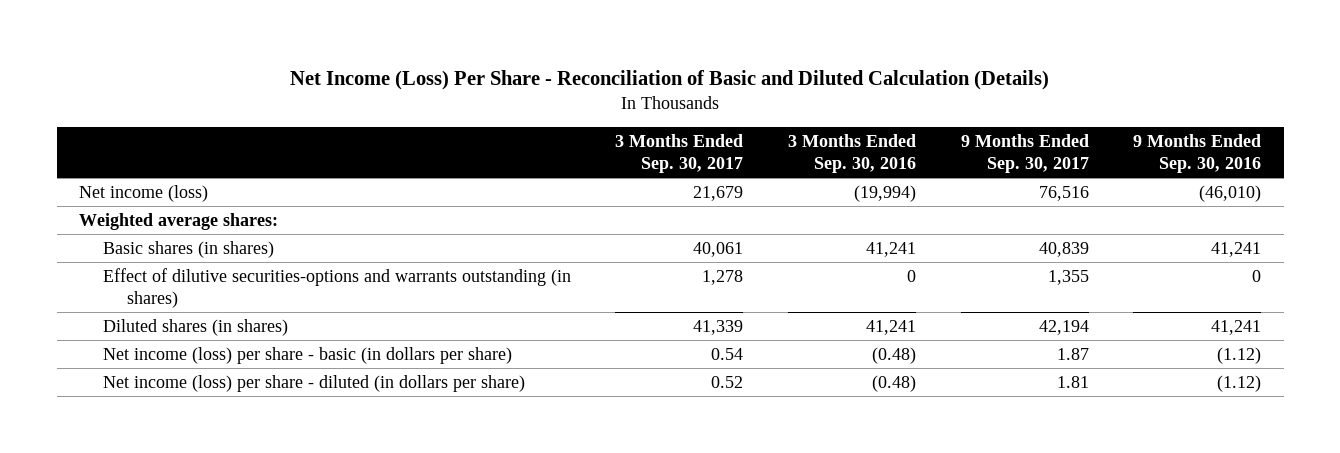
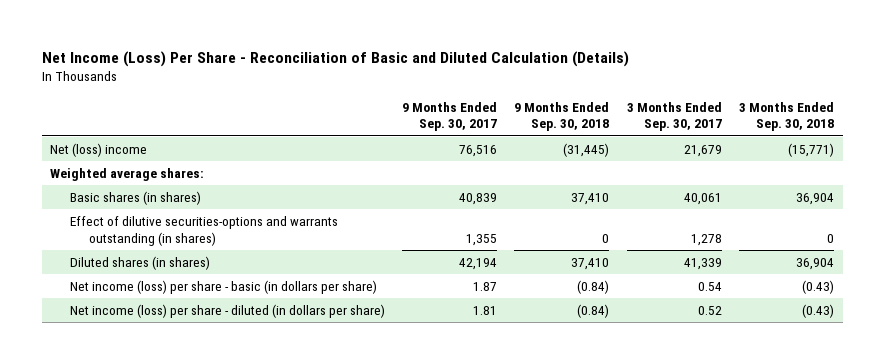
[788,134,917,173] 3 Months Ended Sep. 30, 2016 -> none
[1133,134,1262,173] 9 Months Ended Sep. 30, 2016 -> none
none -> [514,101,610,132] 9 Months Ended Sep. 30, 2018
none -> [738,101,834,132] 3 Months Ended Sep. 30, 2018
[79,184,209,202] Net income (loss) -> [50,142,148,157] Net (loss) income

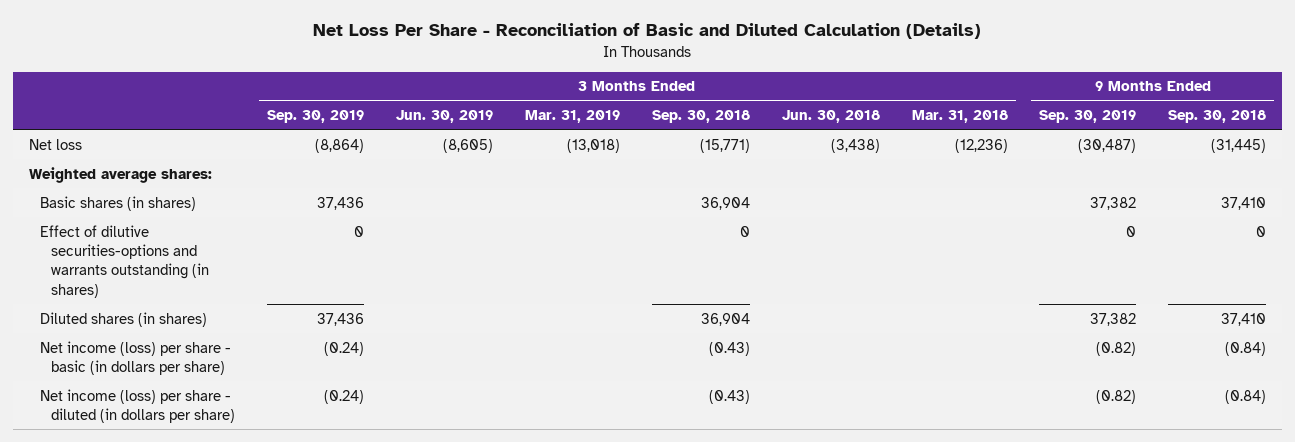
[41,50,629,67] Net Income (Loss) Per Share - Reconciliation of Basic and Diluted Calculation (Details) -> [313,23,982,40] Net Loss Per Share - Reconciliation of Basic and Diluted Calculation (Details)
[402,101,498,132] 9 Months Ended Sep. 30, 2017 -> none
[626,101,722,132] 3 Months Ended Sep. 30, 2017 -> none
none -> [267,110,365,124] Sep. 30, 2019
none -> [396,110,494,124] Jun. 30, 2019
none -> [524,110,620,124] Mar. 31, 2019
none -> [781,110,880,124] Jun. 30, 2018
none -> [911,110,1008,124] Mar. 31, 2018
none -> [1039,110,1137,124] Sep. 30, 2019
[50,142,148,157] Net (loss) income -> [28,138,82,150] Net loss

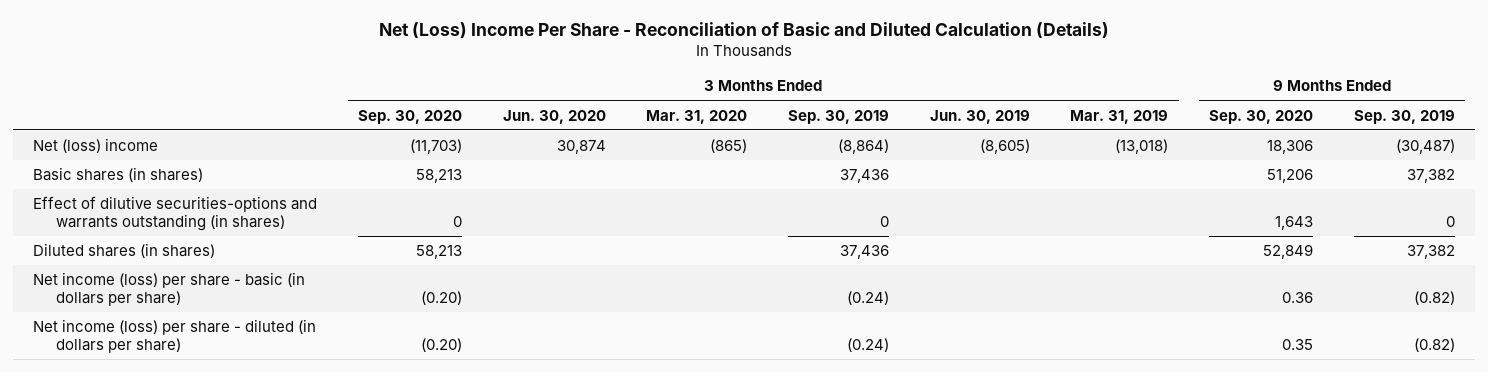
[313,23,982,40] Net Loss Per Share - Reconciliation of Basic and Diluted Calculation (Details) -> [379,22,1110,39] Net (Loss) Income Per Share - Reconciliation of Basic and Diluted Calculation (Details)
[651,110,750,124] Sep. 30, 2018 -> none
[781,110,880,124] Jun. 30, 2018 -> none
[911,110,1008,124] Mar. 31, 2018 -> none
[1168,110,1267,124] Sep. 30, 2018 -> none
none -> [357,109,462,124] Sep. 30, 2020
none -> [502,109,606,124] Jun. 30, 2020
none -> [646,109,748,124] Mar. 31, 2020
none -> [1209,109,1314,124] Sep. 30, 2020
[28,166,212,183] Weighted average shares: -> none
[28,138,82,150] Net loss -> [33,138,159,154] Net (loss) income

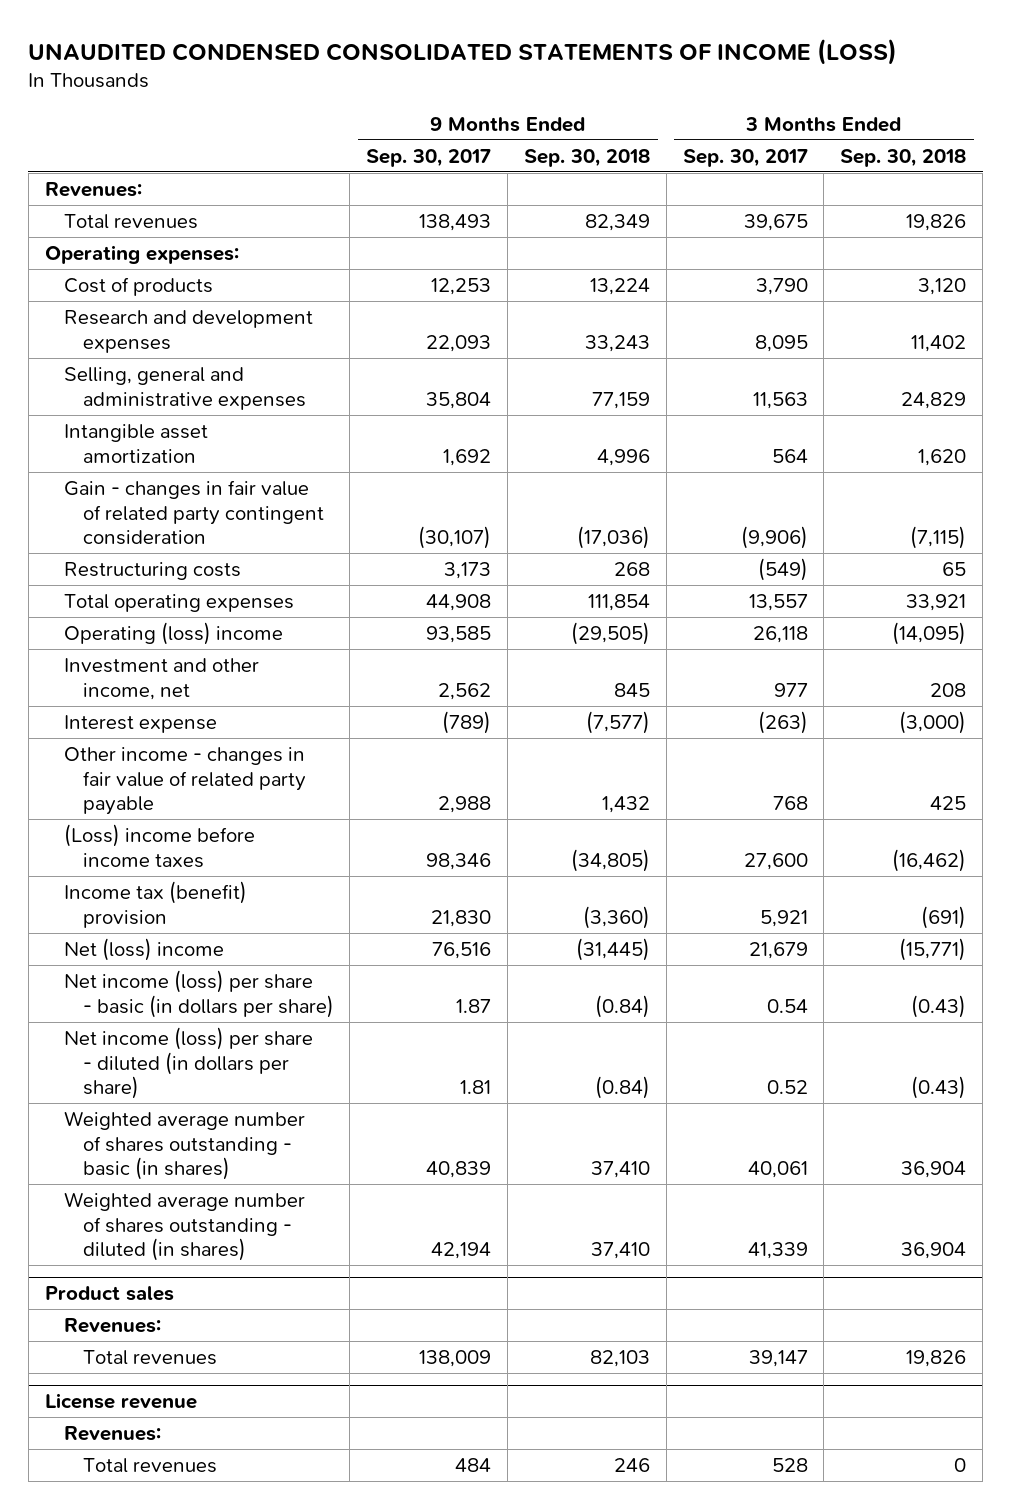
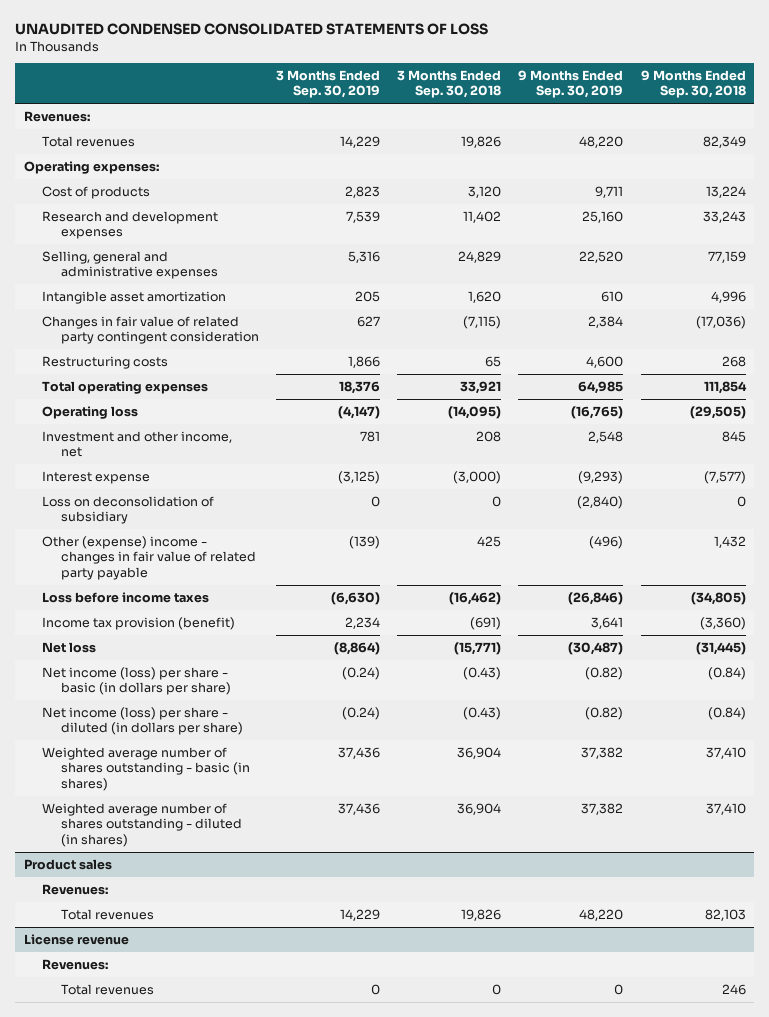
[28,38,898,65] UNAUDITED CONDENSED CONSOLIDATED STATEMENTS OF INCOME (LOSS) -> [15,23,489,36] UNAUDITED CONDENSED CONSOLIDATED STATEMENTS OF LOSS
[366,148,492,167] Sep. 30, 2017 -> none
[682,148,808,167] Sep. 30, 2017 -> none
none -> [275,69,380,99] 3 Months Ended Sep. 30, 2019
none -> [518,69,624,99] 9 Months Ended Sep. 30, 2019
[63,479,324,546] Gain - changes in fair value of related party contingent consideration -> [42,315,259,345] Changes in fair value of related party contingent consideration
[63,621,283,645] Operating (loss) income -> [42,405,139,419] Operating loss
none -> [42,495,215,525] Loss on deconsolidation of subsidiary
[63,746,306,816] Other income - changes in fair value of related party payable -> [42,535,256,581] Other (expense) income - changes in fair value of related party payable
[63,823,255,868] (Loss) income before income taxes -> [42,591,210,603] Loss before income taxes
[63,880,247,928] Income tax (benefit) provision -> [42,616,236,630] Income tax provision (benefit)
[63,937,224,961] Net (loss) income -> [42,641,97,653] Net loss

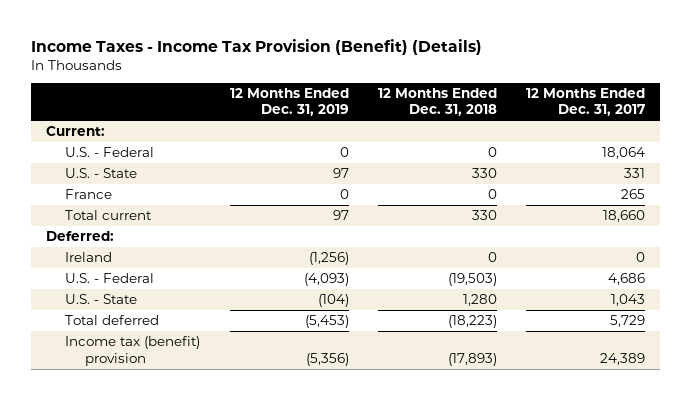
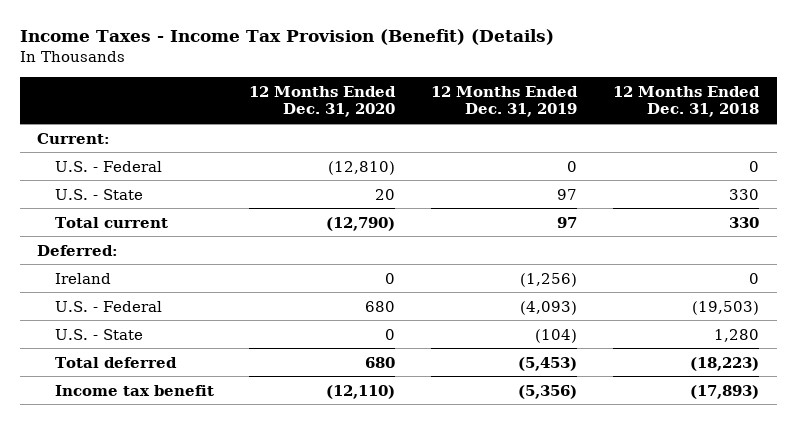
[526,88,646,117] 12 Months Ended Dec. 31, 2017 -> none
none -> [249,85,397,118] 12 Months Ended Dec. 31, 2020
[65,189,113,200] France -> none
[65,336,201,366] Income tax (benefit) provision -> [54,384,214,396] Income tax benefit

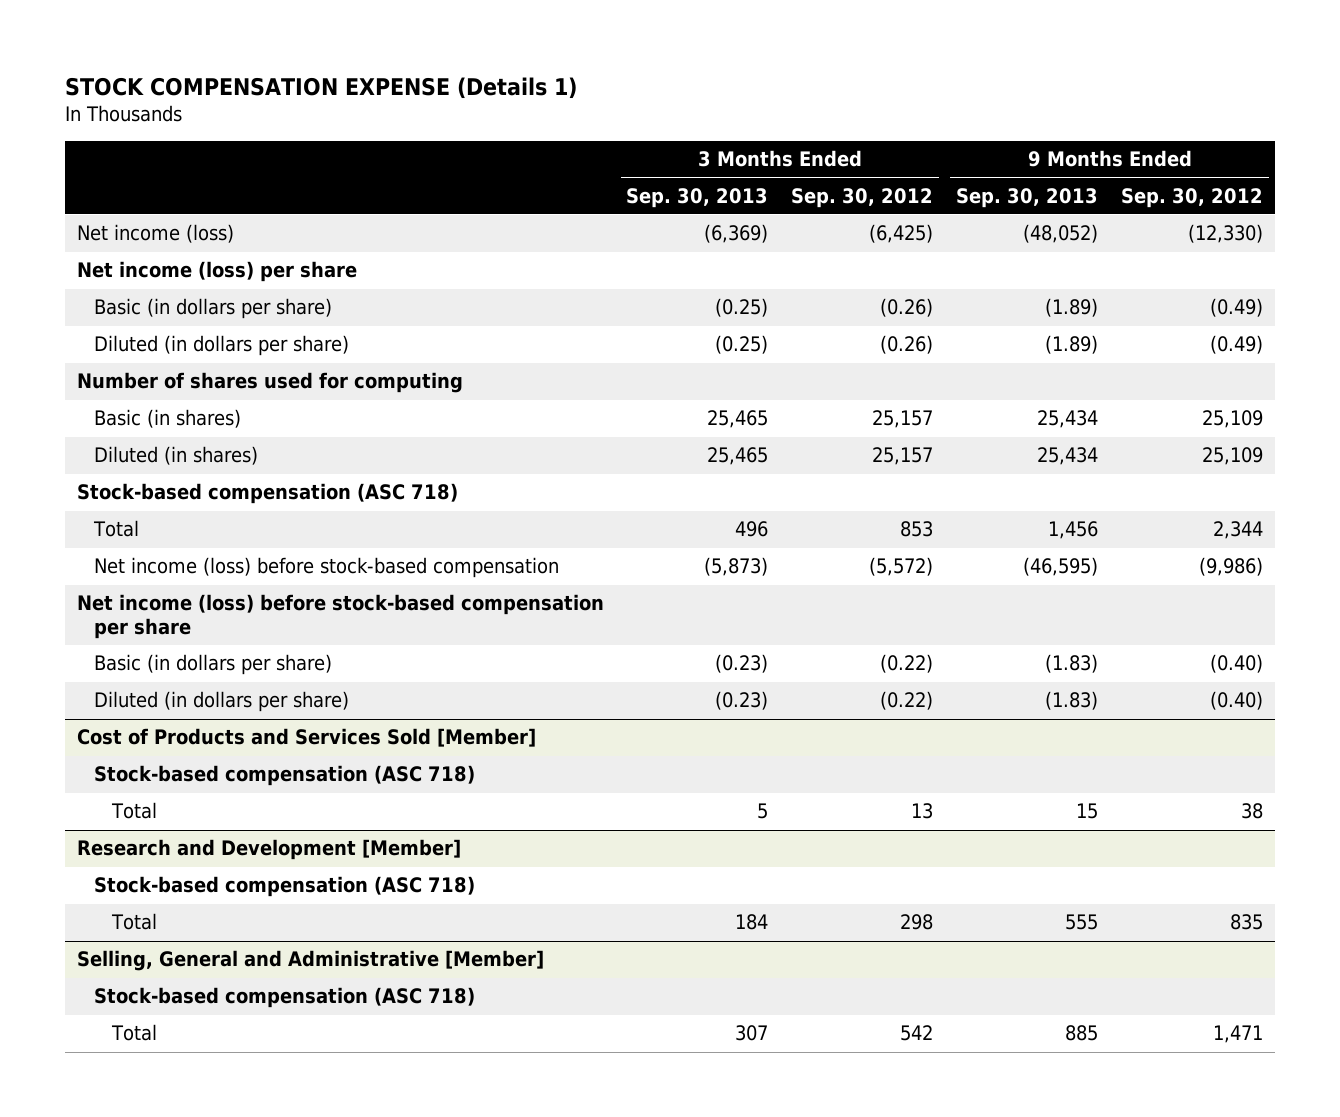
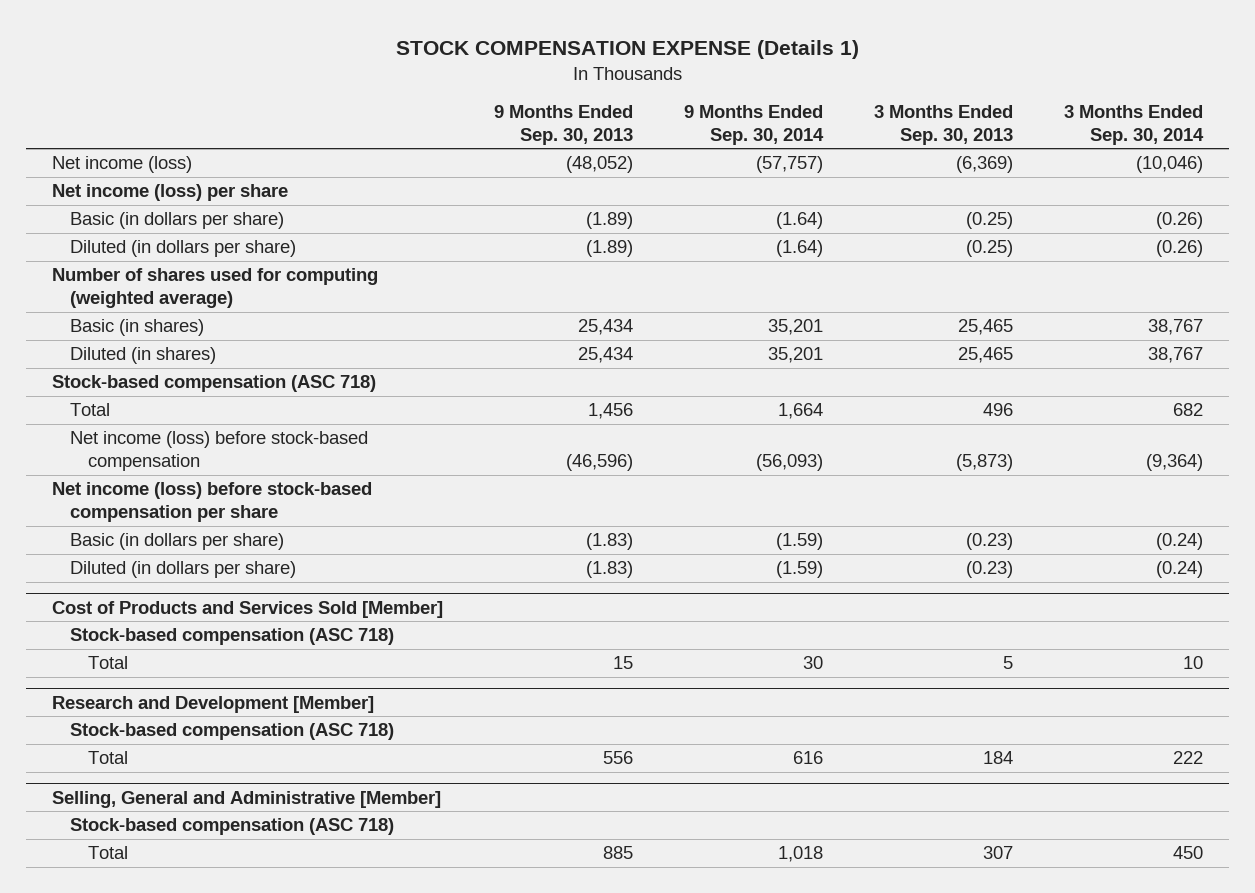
[791,187,934,208] Sep. 30, 2012 -> none
[1121,187,1264,208] Sep. 30, 2012 -> none
none -> [684,105,825,145] 9 Months Ended Sep. 30, 2014
none -> [1064,105,1205,145] 3 Months Ended Sep. 30, 2014
[76,372,463,394] Number of shares used for computing -> [52,268,379,308] Number of shares used for computing (weighted average)
[1023,557,1099,577] (46,595) -> [566,453,634,471] (46,596)
[1065,914,1099,931] 555 -> [603,751,634,765] 556

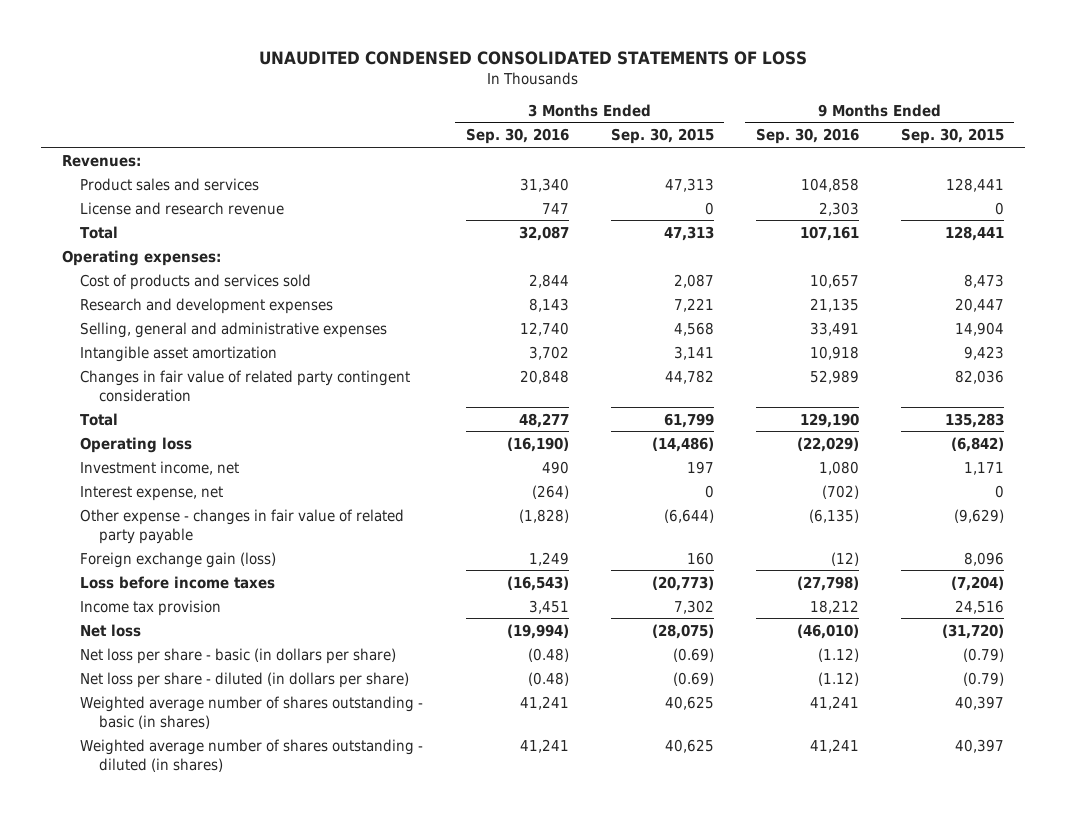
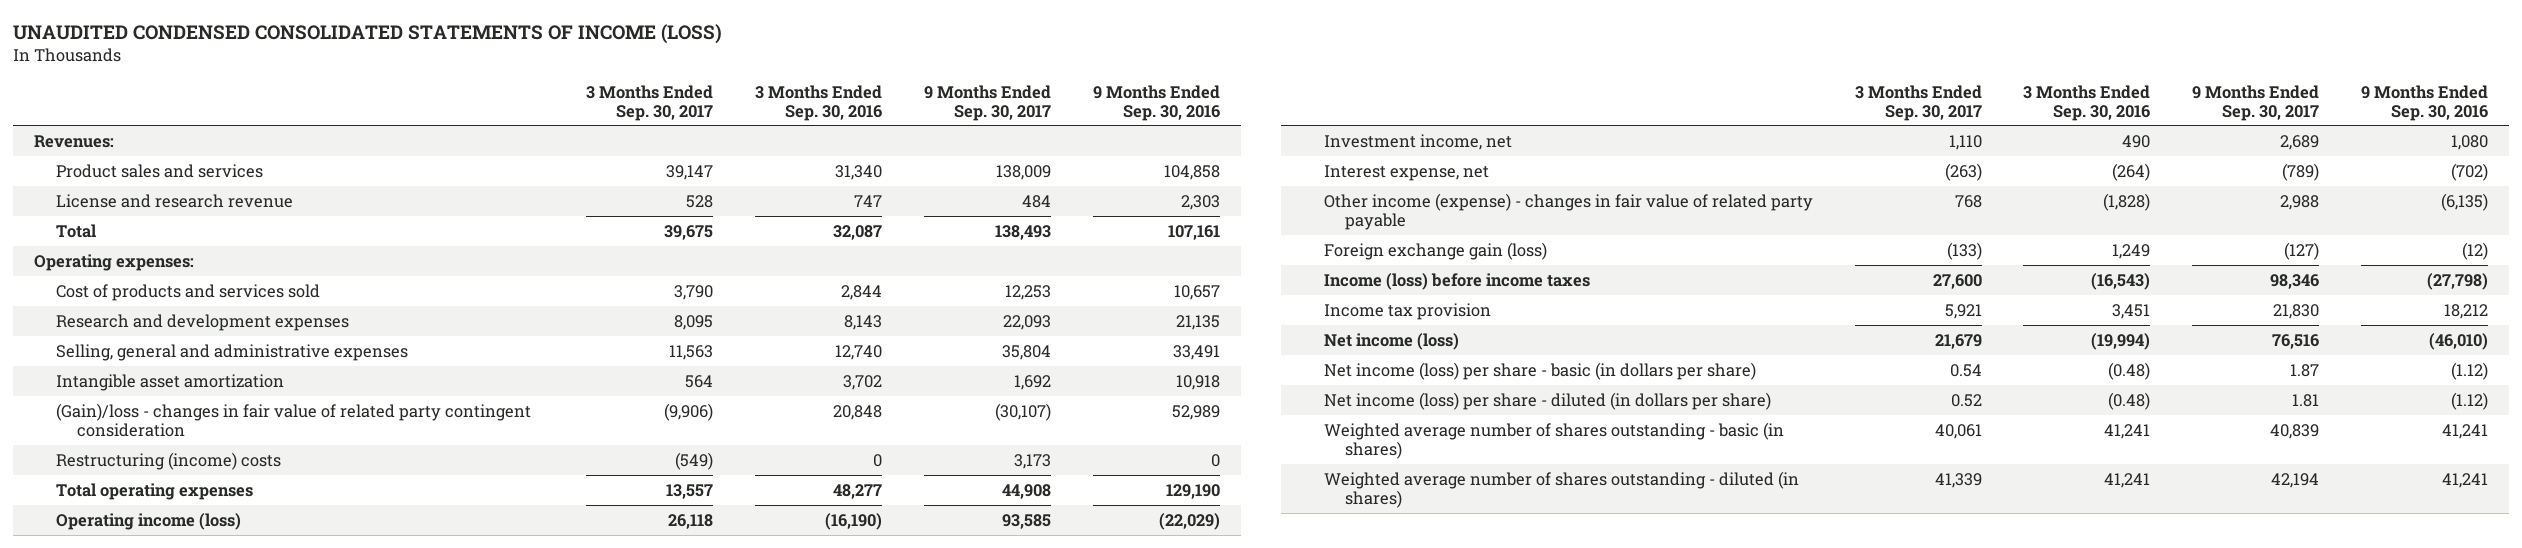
[258,50,807,65] UNAUDITED CONDENSED CONSOLIDATED STATEMENTS OF LOSS -> [13,23,723,44] UNAUDITED CONDENSED CONSOLIDATED STATEMENTS OF INCOME (LOSS)
[610,128,714,145] Sep. 30, 2015 -> none
[900,128,1004,145] Sep. 30, 2015 -> none
none -> [586,84,714,121] 3 Months Ended Sep. 30, 2017
none -> [923,84,1051,121] 9 Months Ended Sep. 30, 2017
[80,369,411,402] Changes in fair value of related party contingent consideration -> [55,402,531,437] (Gain)/loss - changes in fair value of related party contingent consideration
none -> [55,451,281,470] Restructuring (income) costs
[80,412,119,426] Total -> [55,482,253,500] Total operating expenses
[80,436,193,453] Operating loss -> [55,512,241,530] Operating income (loss)
[80,508,405,544] Other expense - changes in fair value of related party payable -> [1323,192,1813,230] Other income (expense) - changes in fair value of related party payable
[80,575,276,589] Loss before income taxes -> [1323,272,1590,290] Income (loss) before income taxes
[80,623,142,637] Net loss -> [1323,332,1459,350] Net income (loss)
[80,647,397,664] Net loss per share - basic (in dollars per share) -> [1323,361,1756,380] Net income (loss) per share - basic (in dollars per share)
[80,671,410,688] Net loss per share - diluted (in dollars per share) -> [1323,391,1771,410] Net income (loss) per share - diluted (in dollars per share)

